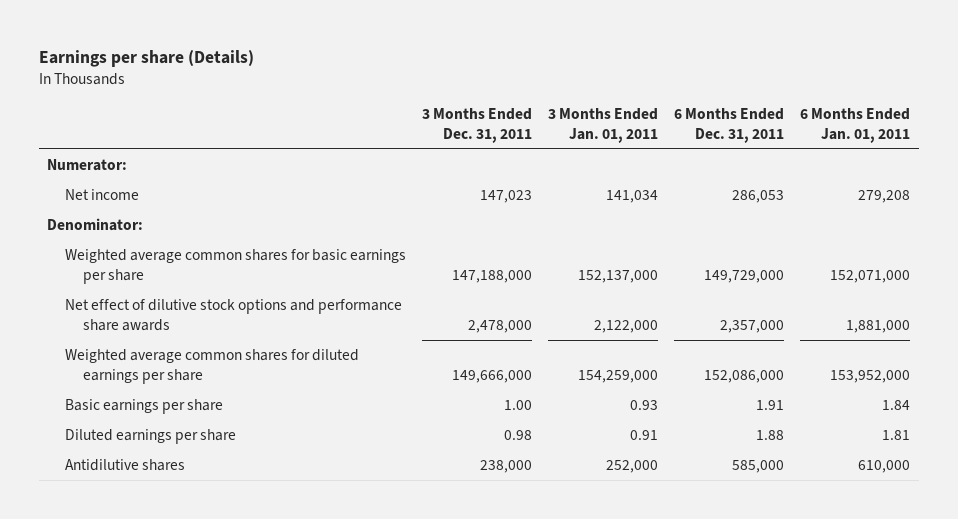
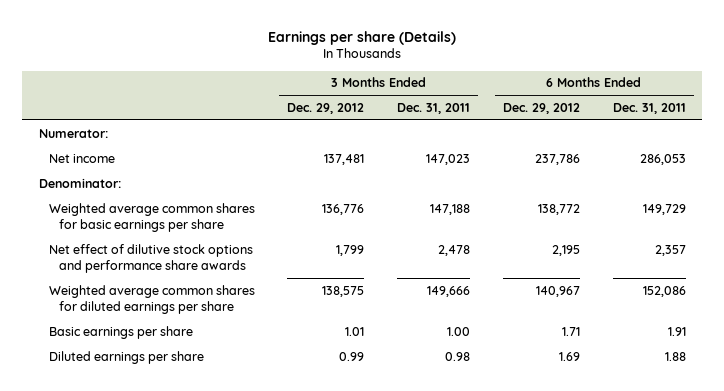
[548,108,659,143] 3 Months Ended Jan. 01, 2011 -> none
[800,108,911,143] 6 Months Ended Jan. 01, 2011 -> none
none -> [287,103,365,115] Dec. 29, 2012
none -> [502,103,580,115] Dec. 29, 2012
[452,269,533,283] 147,188,000 -> [430,203,471,215] 147,188
[704,269,785,283] 149,729,000 -> [642,203,686,215] 149,729
[468,319,533,333] 2,478,000 -> [438,244,471,256] 2,478
[720,319,785,333] 2,357,000 -> [654,244,686,256] 2,357
[452,369,533,383] 149,666,000 -> [427,285,471,297] 149,666
[704,369,785,383] 152,086,000 -> [642,285,686,297] 152,086
[65,459,186,472] Antidilutive shares -> none

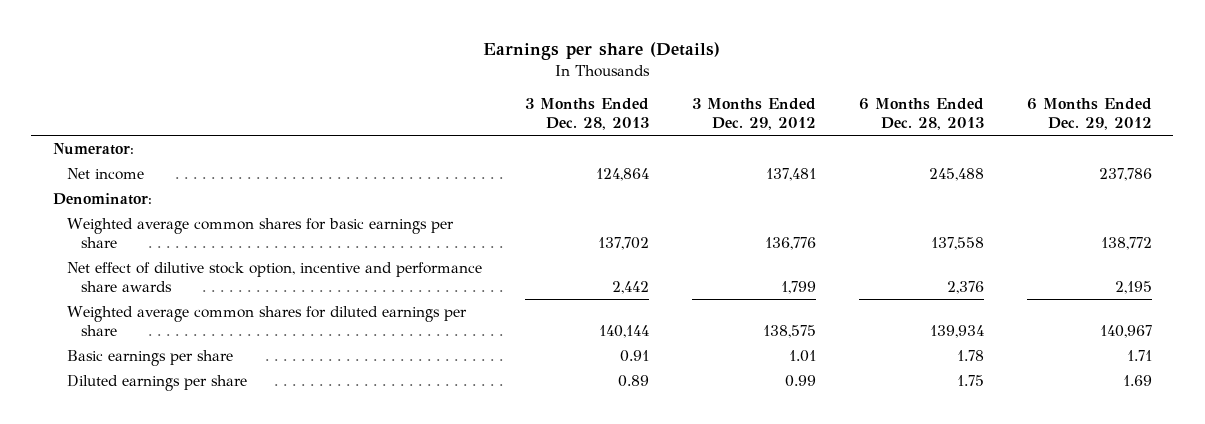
[397,103,471,115] Dec. 31, 2011 -> none
[612,103,686,115] Dec. 31, 2011 -> none
none -> [524,98,649,130] 3 Months Ended Dec. 28, 2013
none -> [858,98,984,130] 6 Months Ended Dec. 28, 2013
[48,243,253,273] Net effect of dilutive stock options and performance share awards -> [66,262,482,292] Net effect of dilutive stock option, incentive and performance share awards

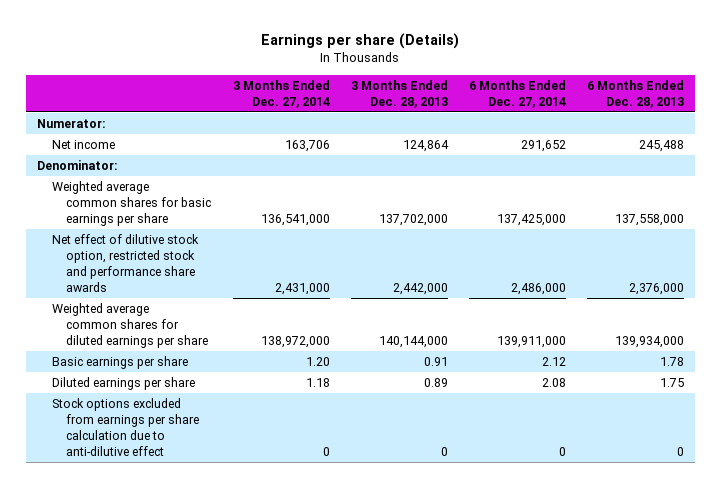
[691,98,816,130] 3 Months Ended Dec. 29, 2012 -> none
[1026,98,1152,130] 6 Months Ended Dec. 29, 2012 -> none
none -> [232,79,330,108] 3 Months Ended Dec. 27, 2014
none -> [468,79,566,108] 6 Months Ended Dec. 27, 2014
[597,236,649,250] 137,702 -> [378,213,448,226] 137,702,000
[930,236,984,250] 137,558 -> [615,213,685,226] 137,558,000
[66,262,482,292] Net effect of dilutive stock option, incentive and performance share awards -> [51,234,199,292] Net effect of dilutive stock option, restricted stock and performance share awards
[611,280,649,294] 2,442 -> [392,282,448,295] 2,442,000
[946,280,984,294] 2,376 -> [629,282,685,295] 2,376,000
[598,324,649,338] 140,144 -> [378,335,448,348] 140,144,000
[929,324,984,338] 139,934 -> [615,335,685,348] 139,934,000
none -> [51,398,200,456] Stock options excluded from earnings per share calculation due to anti-dilutive effect

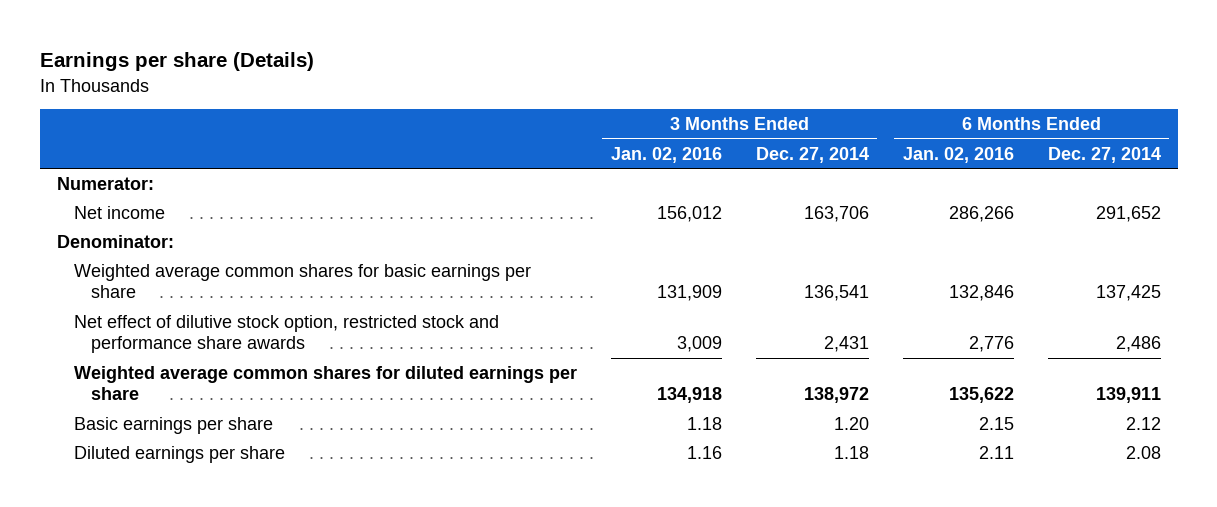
[350,79,448,108] 3 Months Ended Dec. 28, 2013 -> none
[587,79,685,108] 6 Months Ended Dec. 28, 2013 -> none
none -> [610,146,722,163] Jan. 02, 2016
none -> [902,146,1014,163] Jan. 02, 2016
[260,213,330,226] 136,541,000 -> [803,285,869,302] 136,541
[496,213,566,226] 137,425,000 -> [1095,285,1161,302] 137,425
[274,282,330,295] 2,431,000 -> [823,336,869,353] 2,431
[510,282,566,295] 2,486,000 -> [1115,336,1161,353] 2,486
[260,335,330,348] 138,972,000 -> [803,387,869,404] 138,972
[496,335,566,348] 139,911,000 -> [1095,387,1161,404] 139,911
[51,398,200,456] Stock options excluded from earnings per share calculation due to anti-dilutive effect -> none

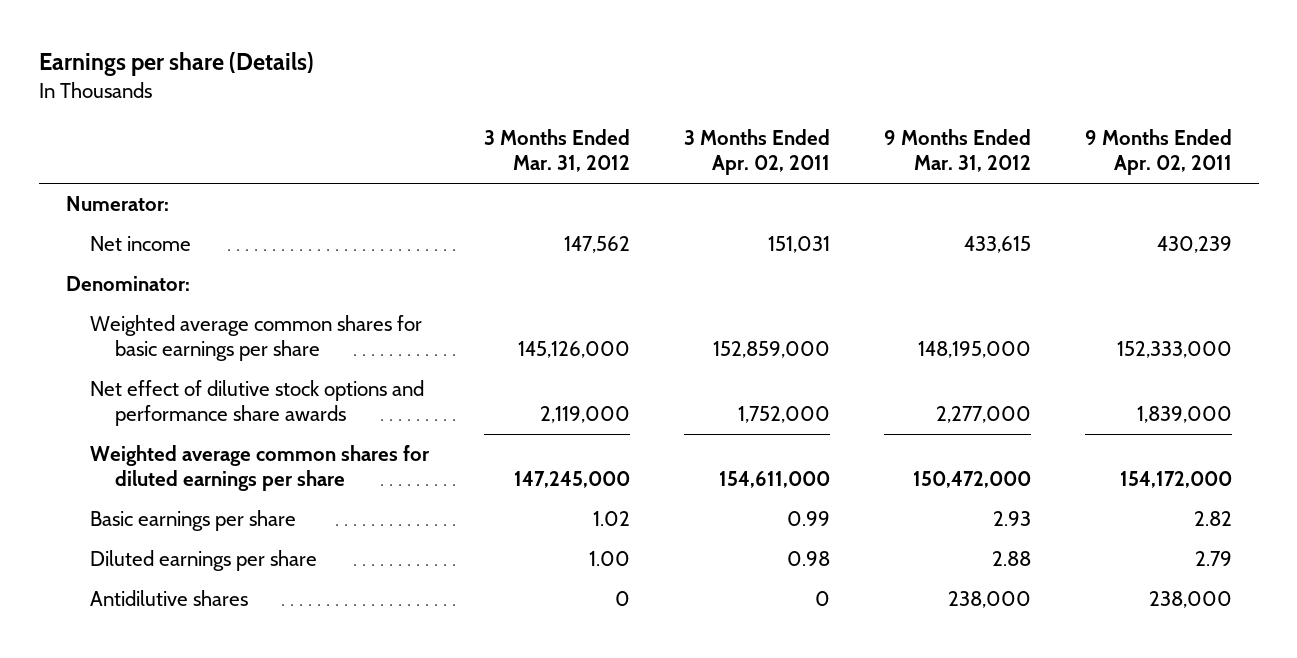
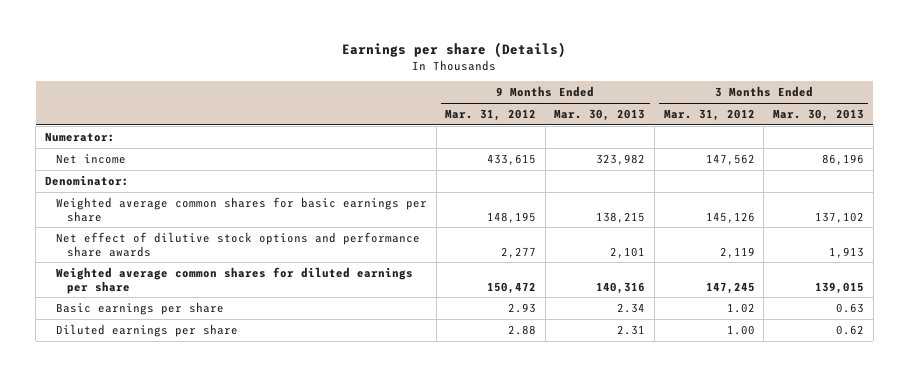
[683,129,830,176] 3 Months Ended Apr. 02, 2011 -> none
[1084,129,1232,176] 9 Months Ended Apr. 02, 2011 -> none
none -> [554,108,646,121] Mar. 30, 2013
none -> [772,108,864,121] Mar. 30, 2013
[517,340,630,358] 145,126,000 -> [705,211,755,223] 145,126
[917,340,1031,358] 148,195,000 -> [487,211,537,223] 148,195
[539,405,630,423] 2,119,000 -> [719,246,755,258] 2,119
[935,405,1031,423] 2,277,000 -> [501,246,537,258] 2,277
[513,470,630,488] 147,245,000 -> [705,281,755,294] 147,245
[912,470,1031,488] 150,472,000 -> [487,281,537,294] 150,472
[90,590,249,607] Antidilutive shares -> none

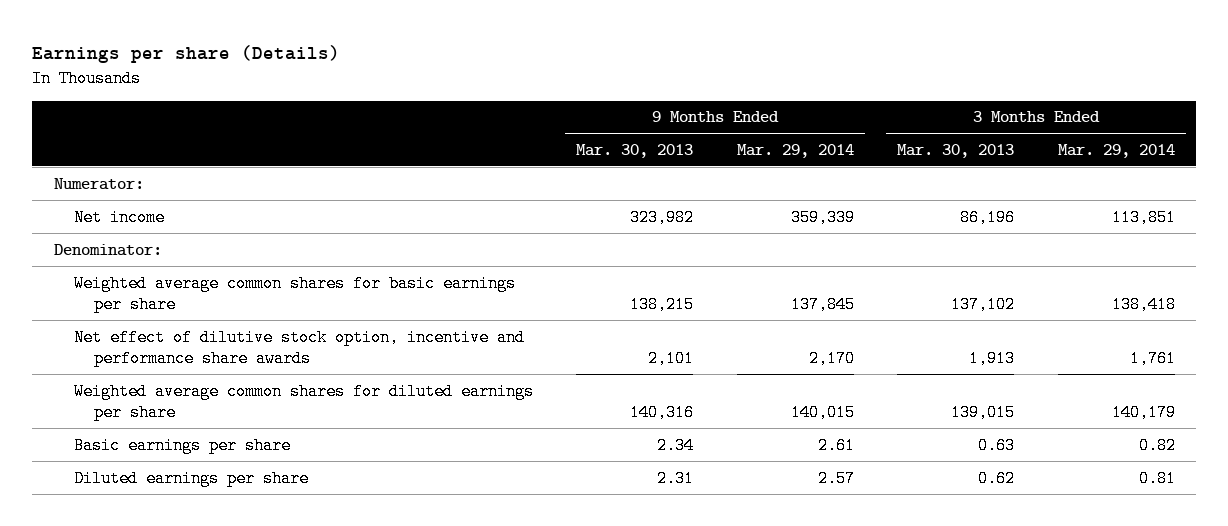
[445,108,537,121] Mar. 31, 2012 -> none
[663,108,755,121] Mar. 31, 2012 -> none
none -> [736,143,854,158] Mar. 29, 2014
none -> [1057,143,1175,158] Mar. 29, 2014
[55,231,420,257] Net effect of dilutive stock options and performance share awards -> [73,328,525,367] Net effect of dilutive stock option, incentive and performance share awards

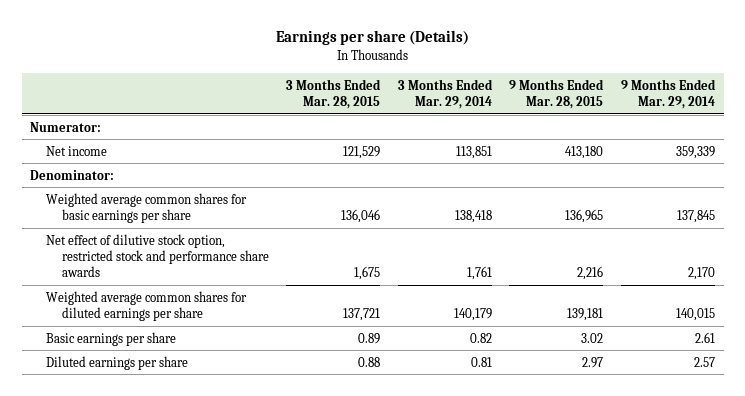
[576,143,694,158] Mar. 30, 2013 -> none
[897,143,1015,158] Mar. 30, 2013 -> none
none -> [286,78,382,110] 3 Months Ended Mar. 28, 2015
none -> [509,78,605,110] 9 Months Ended Mar. 28, 2015
[73,328,525,367] Net effect of dilutive stock option, incentive and performance share awards -> [46,233,269,278] Net effect of dilutive stock option, restricted stock and performance share awards

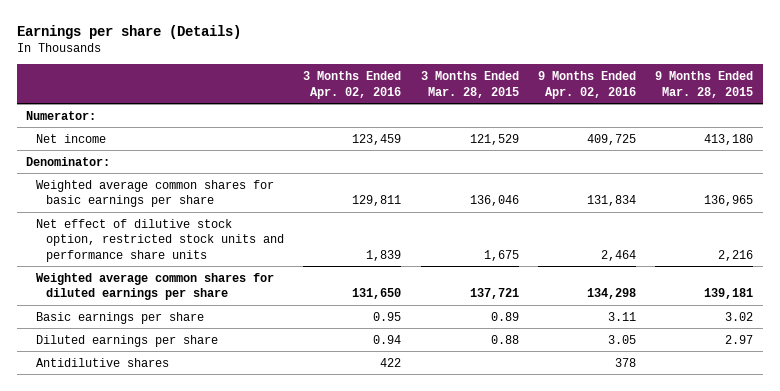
[397,78,493,110] 3 Months Ended Mar. 29, 2014 -> none
[620,78,716,110] 9 Months Ended Mar. 29, 2014 -> none
none -> [303,70,402,99] 3 Months Ended Apr. 02, 2016
none -> [538,70,637,99] 9 Months Ended Apr. 02, 2016
[46,233,269,278] Net effect of dilutive stock option, restricted stock and performance share awards -> [36,218,285,262] Net effect of dilutive stock option, restricted stock units and performance share units
none -> [36,357,170,367] Antidilutive shares

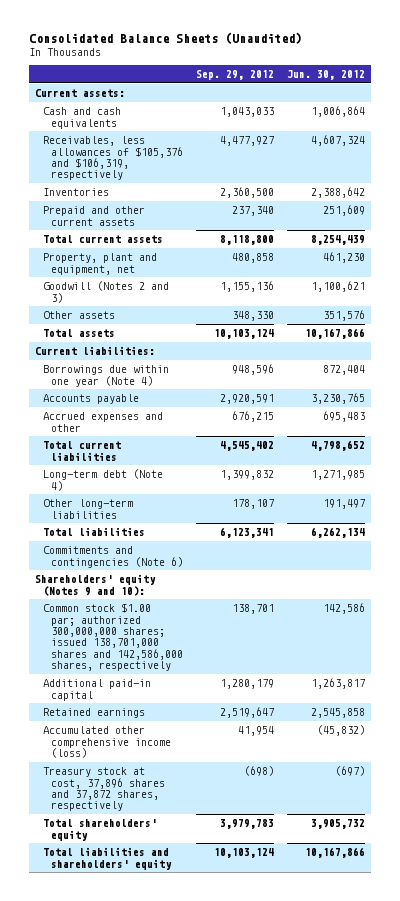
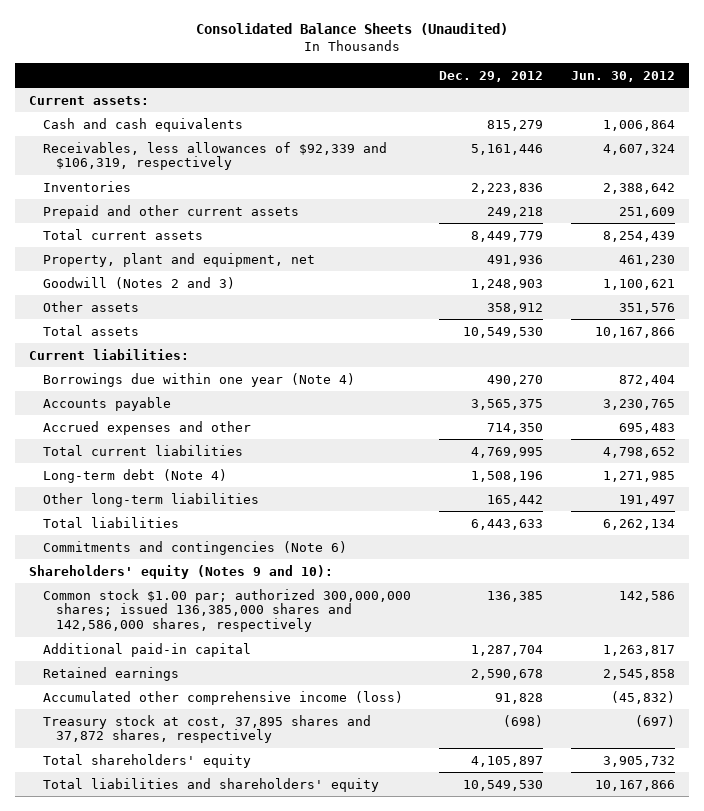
[196,69,275,80] Sep. 29, 2012 -> none
none -> [438,70,543,82] Dec. 29, 2012
[43,136,184,181] Receivables, less allowances of $105,376 and $106,319, respectively -> [42,141,387,171] Receivables, less allowances of $92,339 and $106,319, respectively
[43,603,184,672] Common stock $1.00 par; authorized 300,000,000 shares; issued 138,701,000 shares and 142,586,000 shares, respectively -> [42,588,411,633] Common stock $1.00 par; authorized 300,000,000 shares; issued 136,385,000 shares and 142,586,000 shares, respectively
[43,767,166,812] Treasury stock at cost, 37,896 shares and 37,872 shares, respectively -> [42,714,371,744] Treasury stock at cost, 37,895 shares and 37,872 shares, respectively

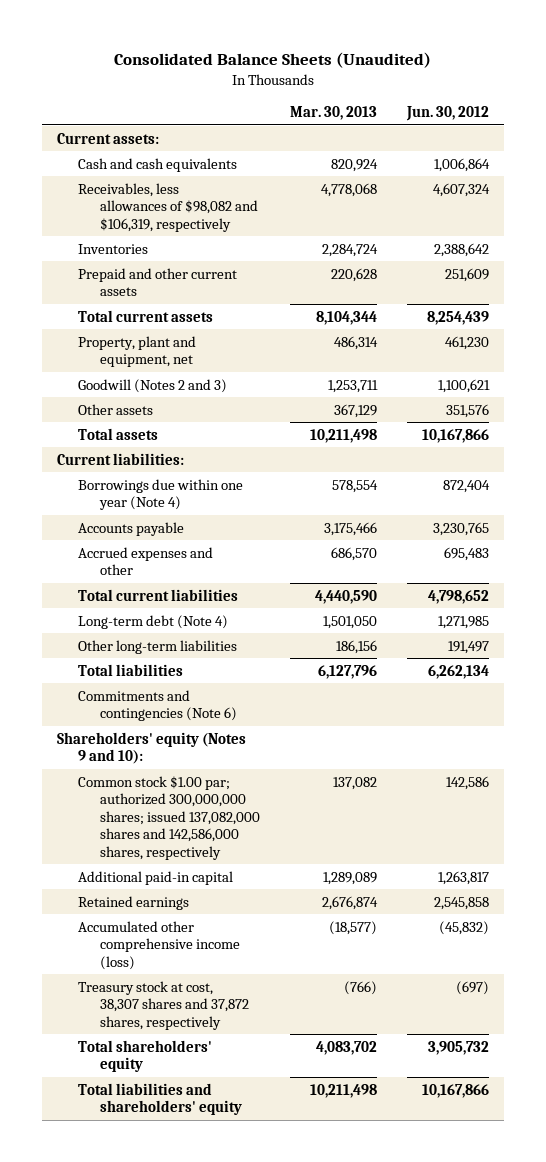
[438,70,543,82] Dec. 29, 2012 -> none
none -> [289,106,377,121] Mar. 30, 2013
[42,141,387,171] Receivables, less allowances of $92,339 and $106,319, respectively -> [78,182,259,232] Receivables, less allowances of $98,082 and $106,319, respectively
[42,588,411,633] Common stock $1.00 par; authorized 300,000,000 shares; issued 136,385,000 shares and 142,586,000 shares, respectively -> [78,775,261,860] Common stock $1.00 par; authorized 300,000,000 shares; issued 137,082,000 shares and 142,586,000 shares, respectively
[42,714,371,744] Treasury stock at cost, 37,895 shares and 37,872 shares, respectively -> [78,980,250,1030] Treasury stock at cost, 38,307 shares and 37,872 shares, respectively

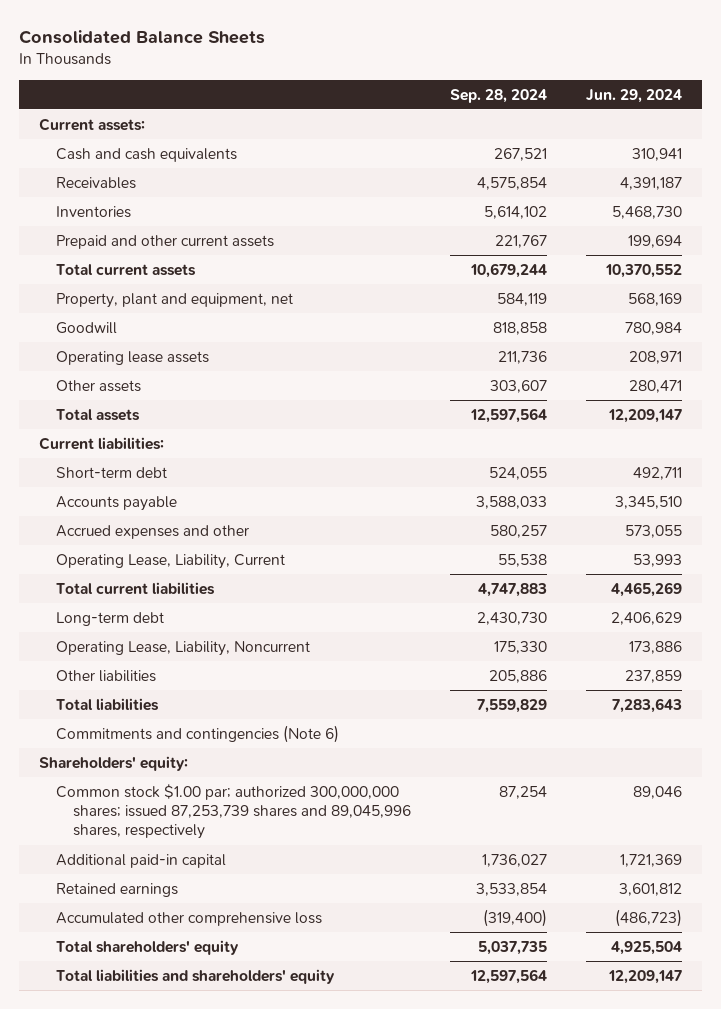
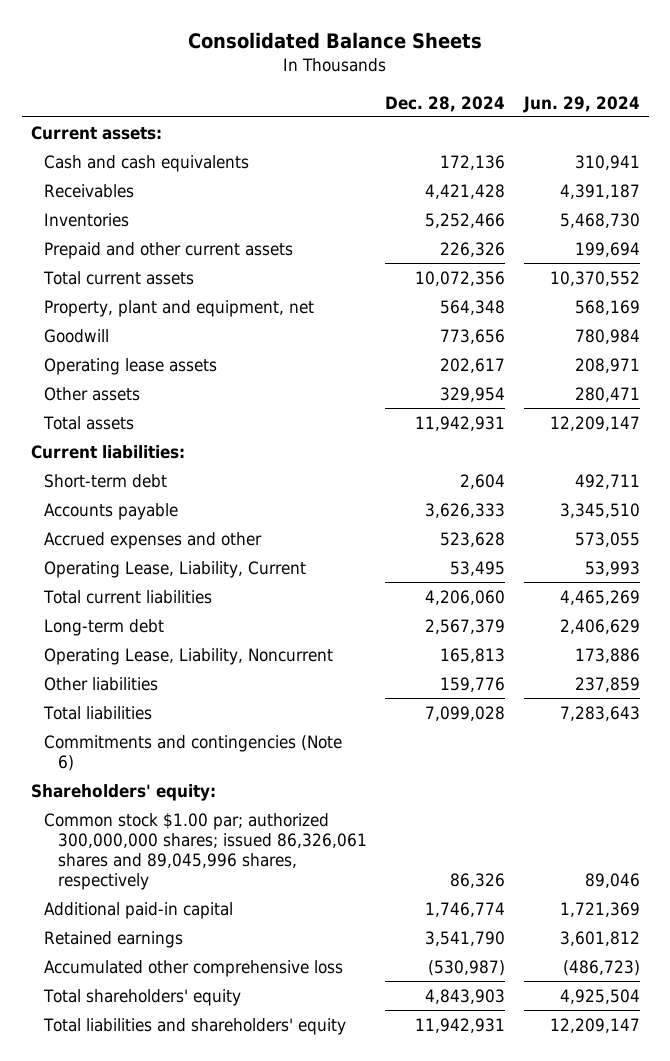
[450,88,548,103] Sep. 28, 2024 -> none
none -> [385,95,506,112] Dec. 28, 2024
[55,783,411,840] Common stock $1.00 par; authorized 300,000,000 shares; issued 87,253,739 shares and 89,045,996 shares, respectively -> [44,812,368,890] Common stock $1.00 par; authorized 300,000,000 shares; issued 86,326,061 shares and 89,045,996 shares, respectively

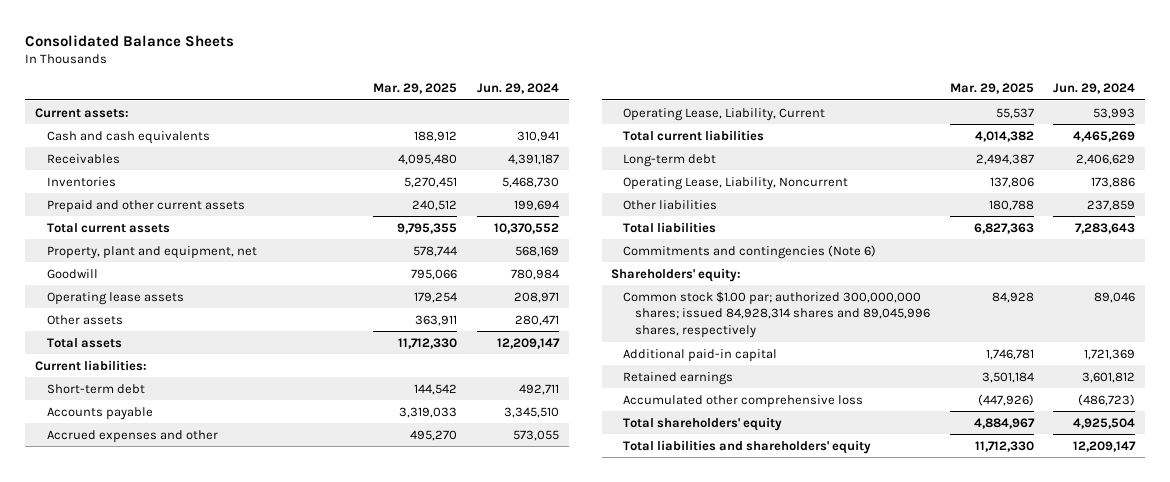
[385,95,506,112] Dec. 28, 2024 -> none
none -> [373,83,458,95] Mar. 29, 2025
[44,812,368,890] Common stock $1.00 par; authorized 300,000,000 shares; issued 86,326,061 shares and 89,045,996 shares, respectively -> [623,290,930,339] Common stock $1.00 par; authorized 300,000,000 shares; issued 84,928,314 shares and 89,045,996 shares, respectively

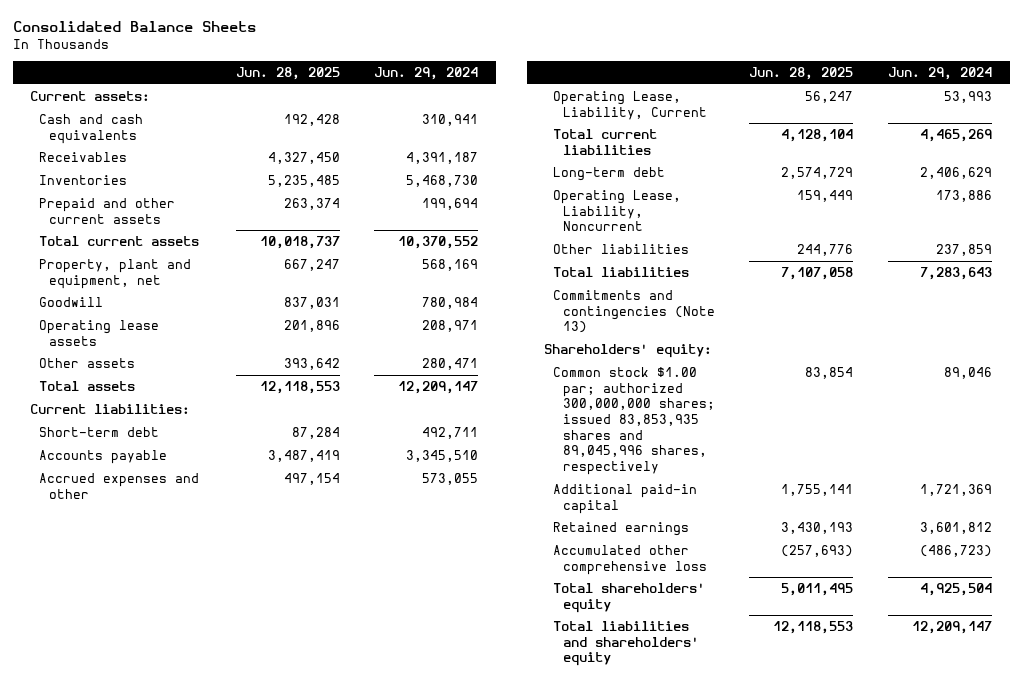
[373,83,458,95] Mar. 29, 2025 -> none
none -> [235,66,340,80] Jun. 28, 2025
[623,244,877,259] Commitments and contingencies (Note 6) -> [553,290,715,334] Commitments and contingencies (Note 13)
[623,290,930,339] Common stock $1.00 par; authorized 300,000,000 shares; issued 84,928,314 shares and 89,045,996 shares, respectively -> [553,367,715,475] Common stock $1.00 par; authorized 300,000,000 shares; issued 83,853,935 shares and 89,045,996 shares, respectively

